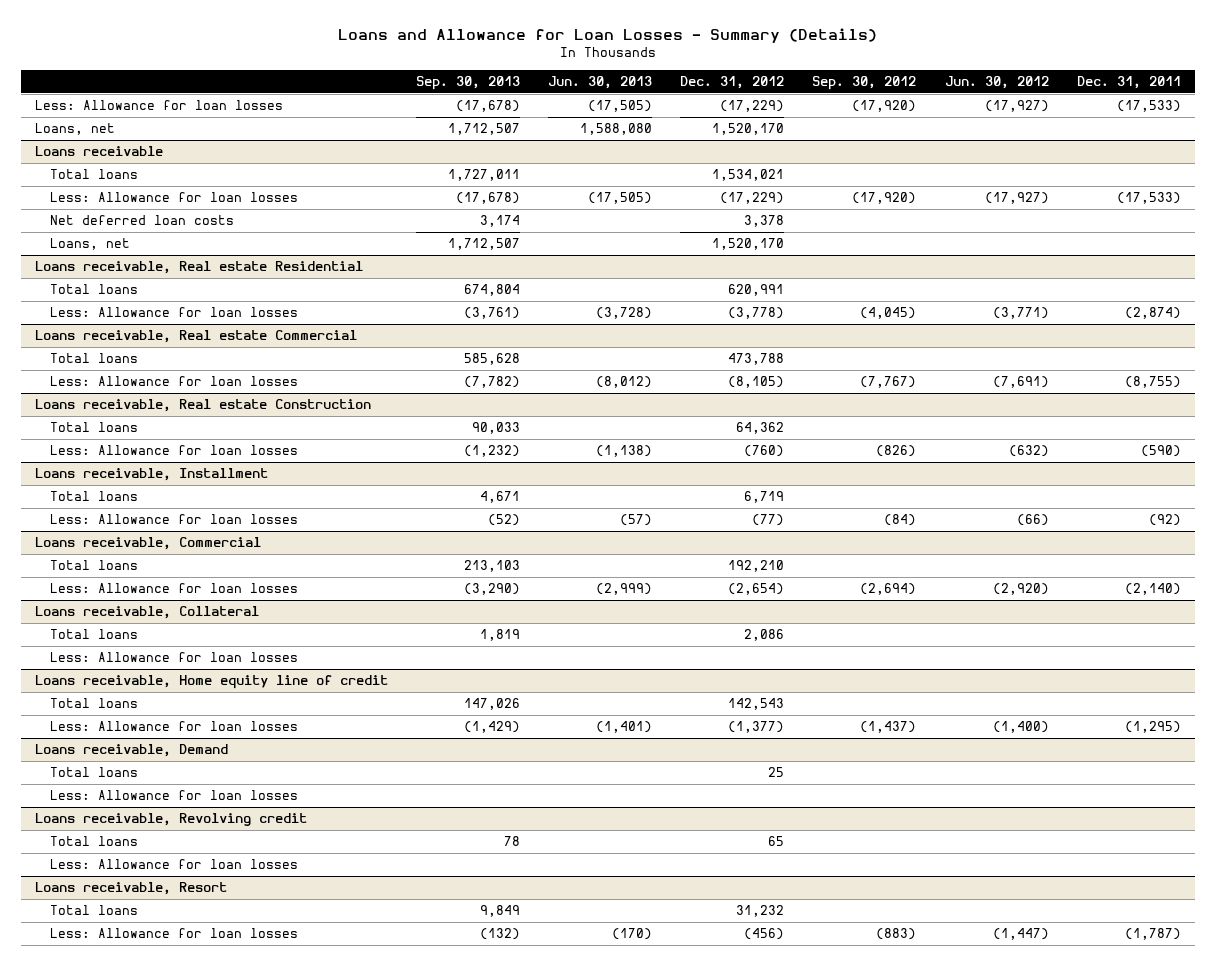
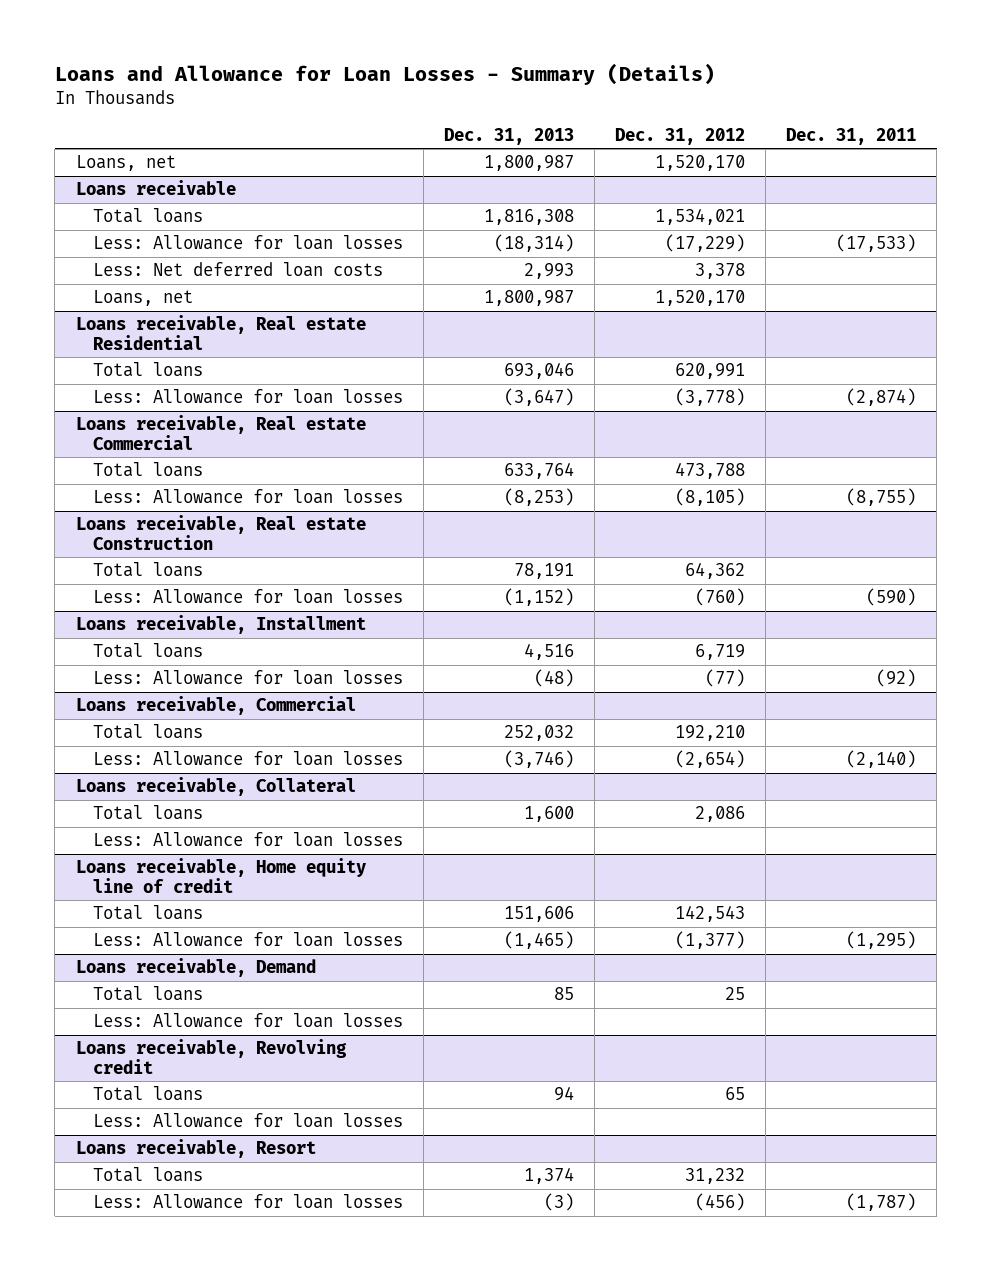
[415,76,520,91] Sep. 30, 2013 -> none
[548,76,653,90] Jun. 30, 2013 -> none
[812,76,917,91] Sep. 30, 2012 -> none
[944,76,1049,90] Jun. 30, 2012 -> none
none -> [443,127,574,145] Dec. 31, 2013
[34,100,283,111] Less: Allowance for loan losses -> none
[50,215,235,226] Net deferred loan costs -> [92,262,383,278] Less: Net deferred loan costs

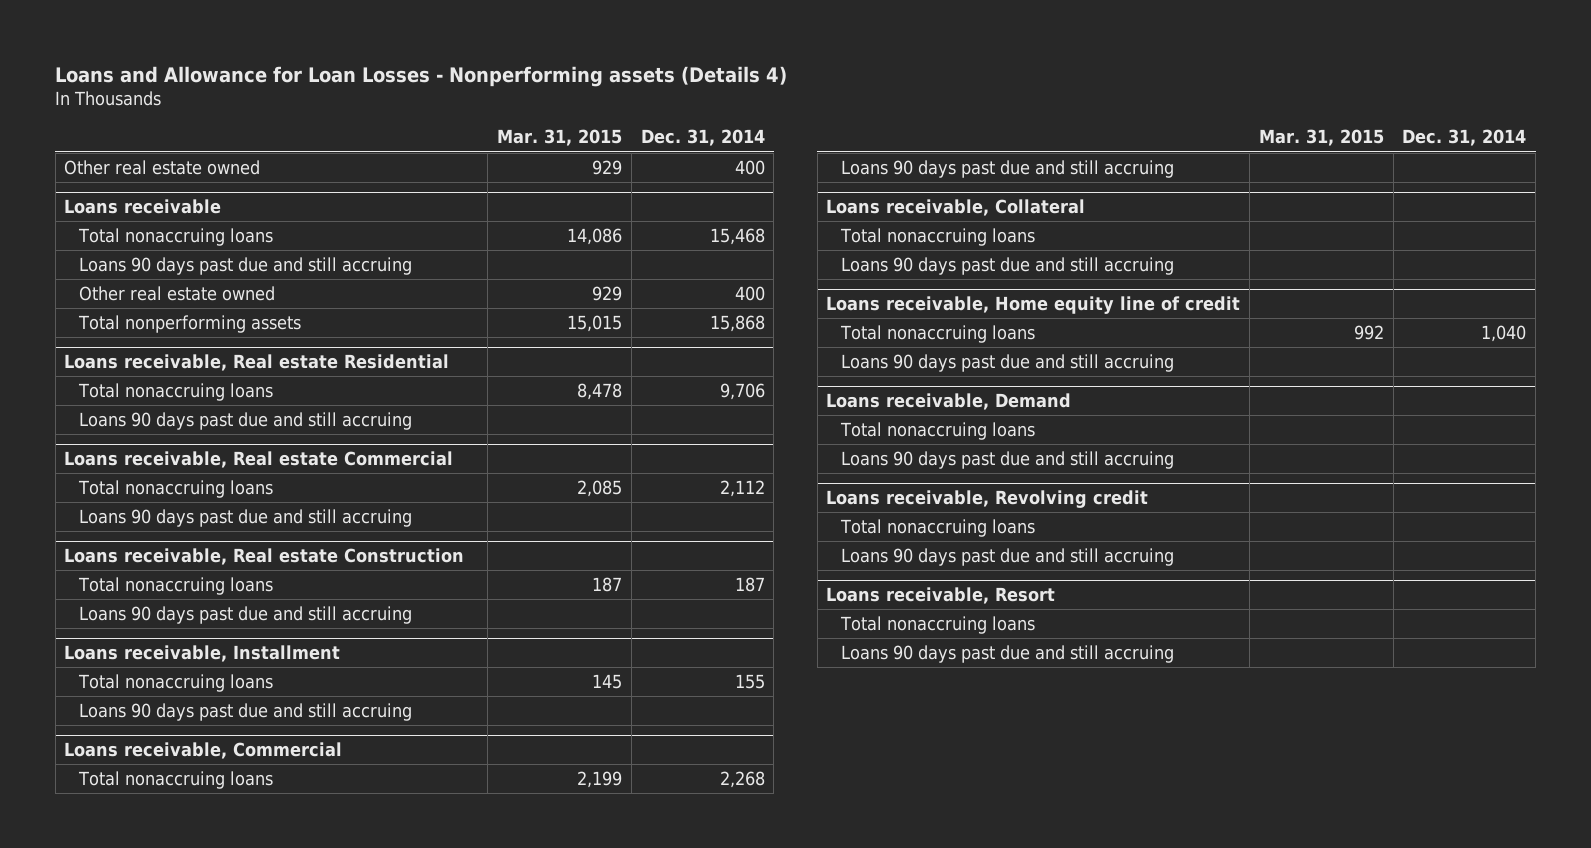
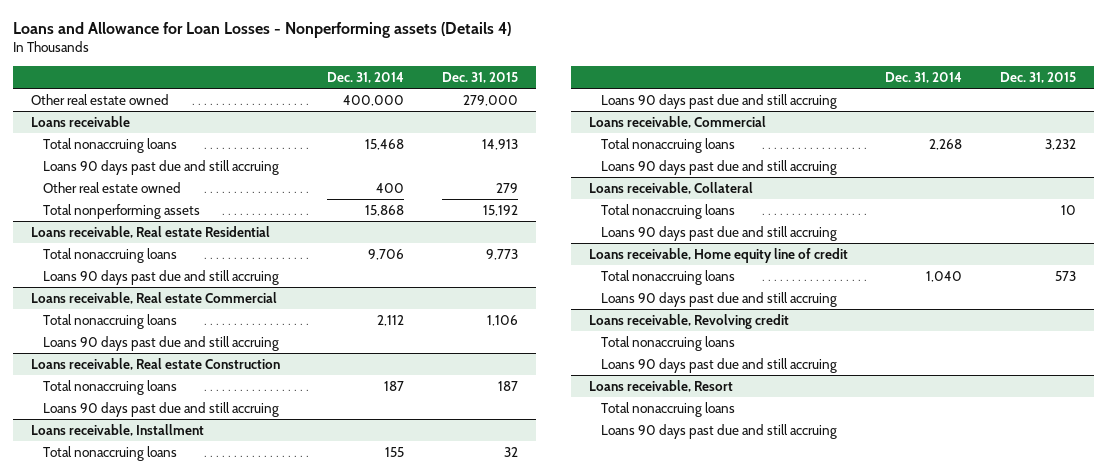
[496,129,622,147] Mar. 31, 2015 -> none
none -> [441,72,518,84] Dec. 31, 2015
[734,159,765,175] 400 -> [343,94,405,106] 400,000
[826,392,1072,410] Loans receivable, Demand -> none
[839,421,1035,440] Total nonaccruing loans -> none
[840,450,1174,469] Loans 90 days past due and still accruing -> none

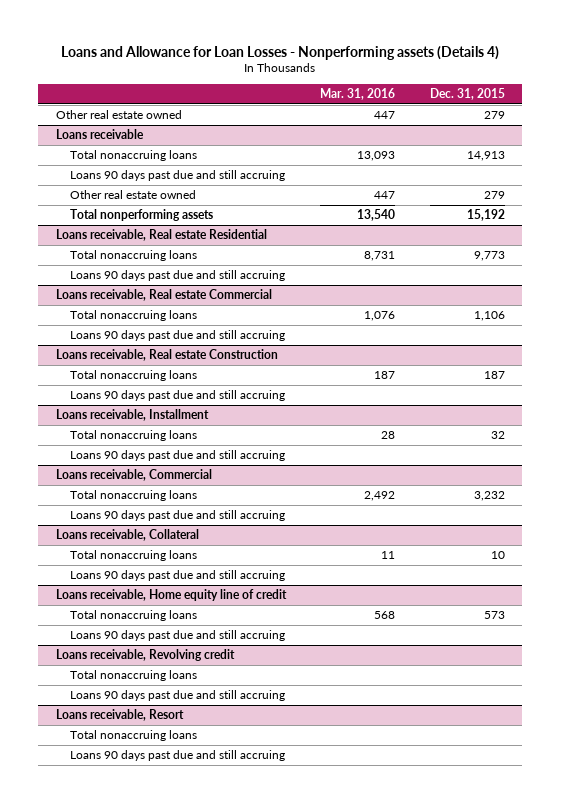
[327,72,405,84] Dec. 31, 2014 -> none
none -> [320,88,396,101] Mar. 31, 2016
[462,94,518,106] 279,000 -> [484,111,506,120] 279

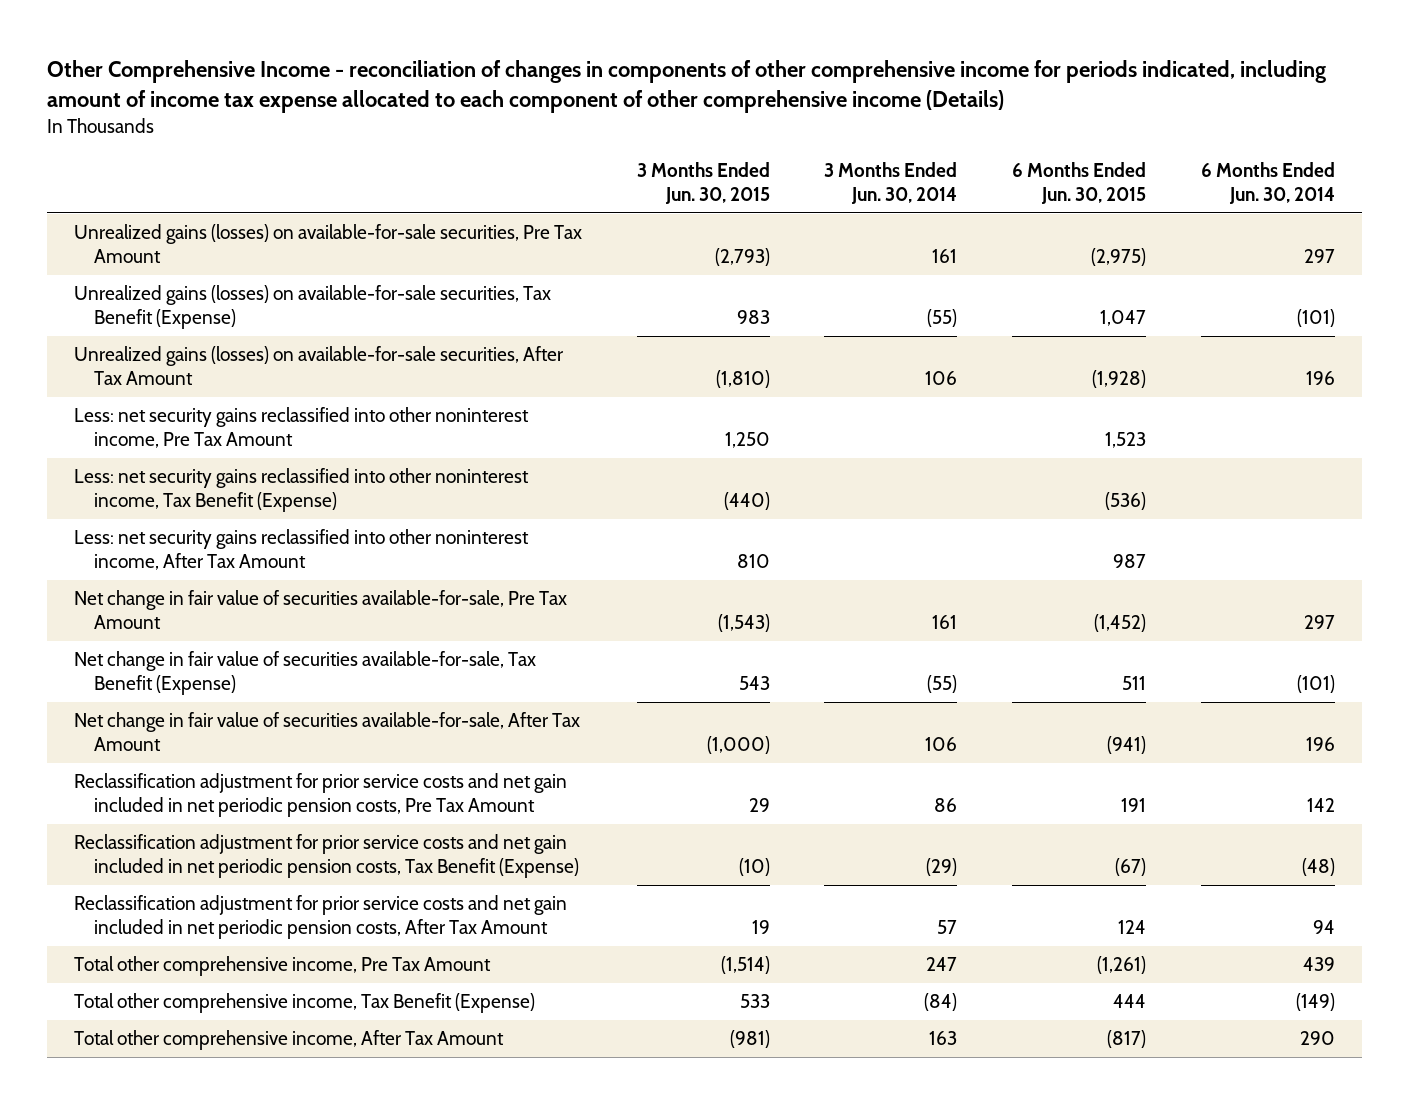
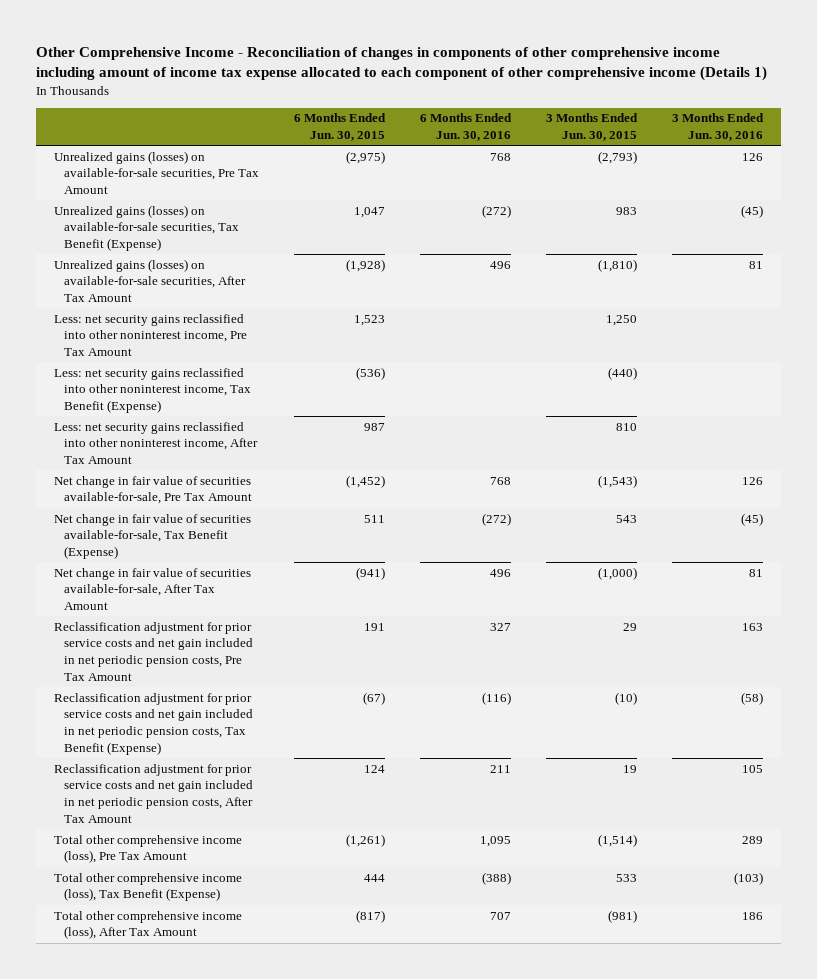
[46,59,1326,113] Other Comprehensive Income - reconciliation of changes in components of other comprehensive income for periods indicated, including amount of income tax expense allocated to each component of other comprehensive income (Details) -> [36,46,768,82] Other Comprehensive Income - Reconciliation of changes in components of other comprehensive income including amount of income tax expense allocated to each component of other comprehensive income (Details 1)
[824,162,958,205] 3 Months Ended Jun. 30, 2014 -> none
[1200,162,1335,205] 6 Months Ended Jun. 30, 2014 -> none
none -> [420,113,513,142] 6 Months Ended Jun. 30, 2016
none -> [672,113,765,142] 3 Months Ended Jun. 30, 2016
[74,956,492,977] Total other comprehensive income, Pre Tax Amount -> [54,834,243,864] Total other comprehensive income (loss), Pre Tax Amount
[74,993,536,1014] Total other comprehensive income, Tax Benefit (Expense) -> [54,872,243,902] Total other comprehensive income (loss), Tax Benefit (Expense)
[74,1030,505,1051] Total other comprehensive income, After Tax Amount -> [54,910,243,940] Total other comprehensive income (loss), After Tax Amount

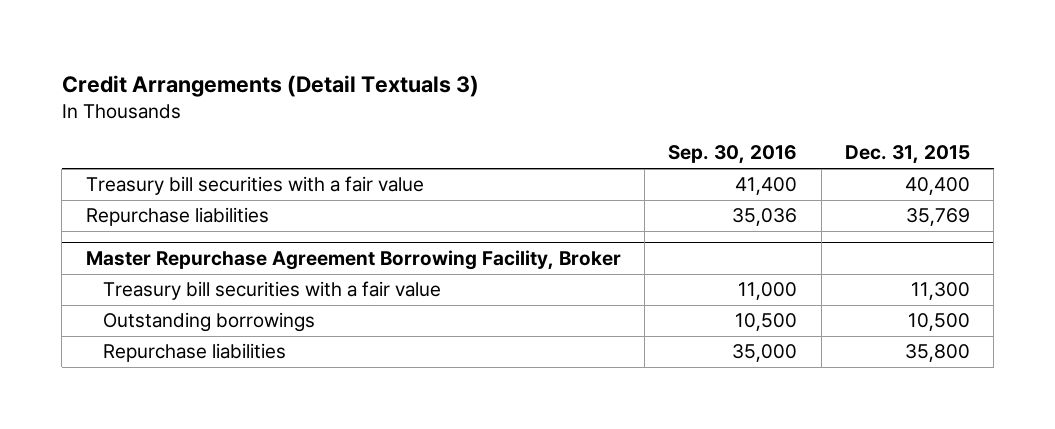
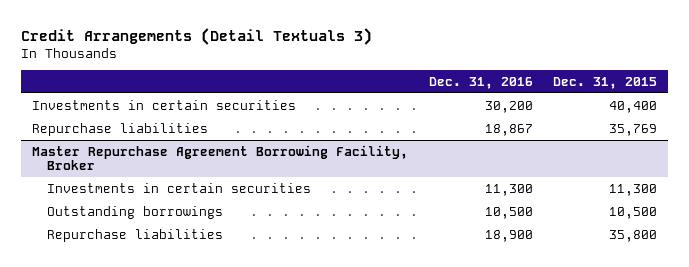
[668,145,798,165] Sep. 30, 2016 -> none
none -> [428,76,533,89] Dec. 31, 2016
[85,176,424,196] Treasury bill securities with a fair value -> [31,99,296,110] Investments in certain securities
[103,281,442,301] Treasury bill securities with a fair value -> [47,182,312,193] Investments in certain securities

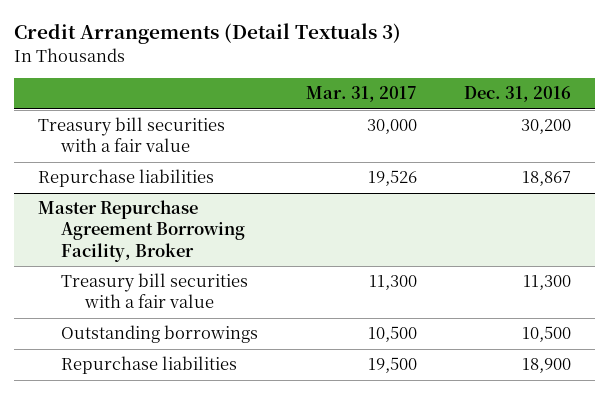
[553,76,658,89] Dec. 31, 2015 -> none
none -> [305,86,417,103] Mar. 31, 2017
[31,99,296,110] Investments in certain securities -> [37,117,225,153] Treasury bill securities with a fair value
[47,182,312,193] Investments in certain securities -> [61,273,249,309] Treasury bill securities with a fair value

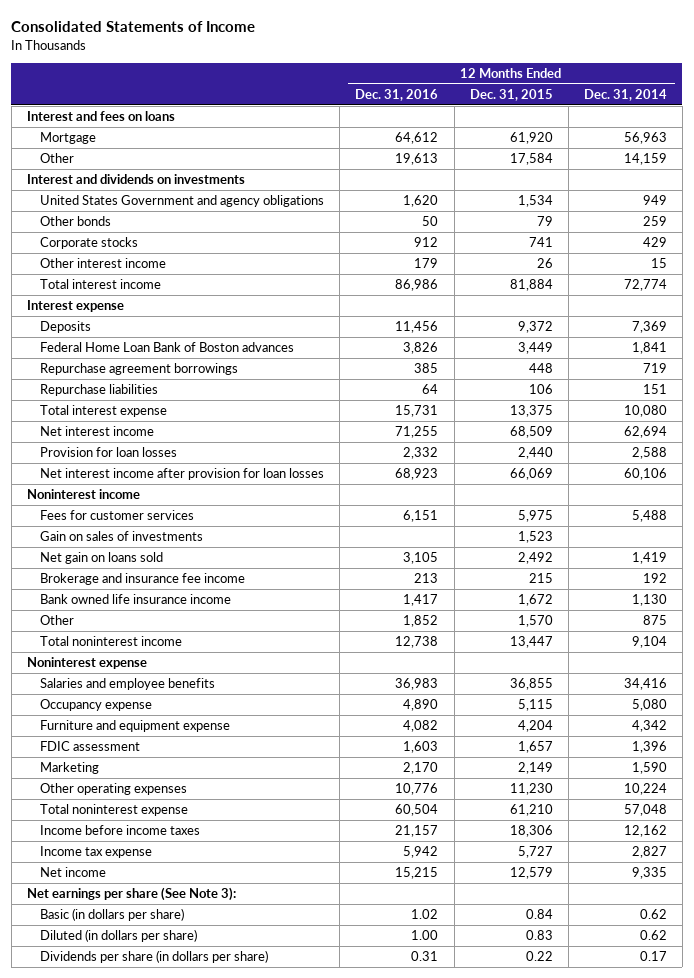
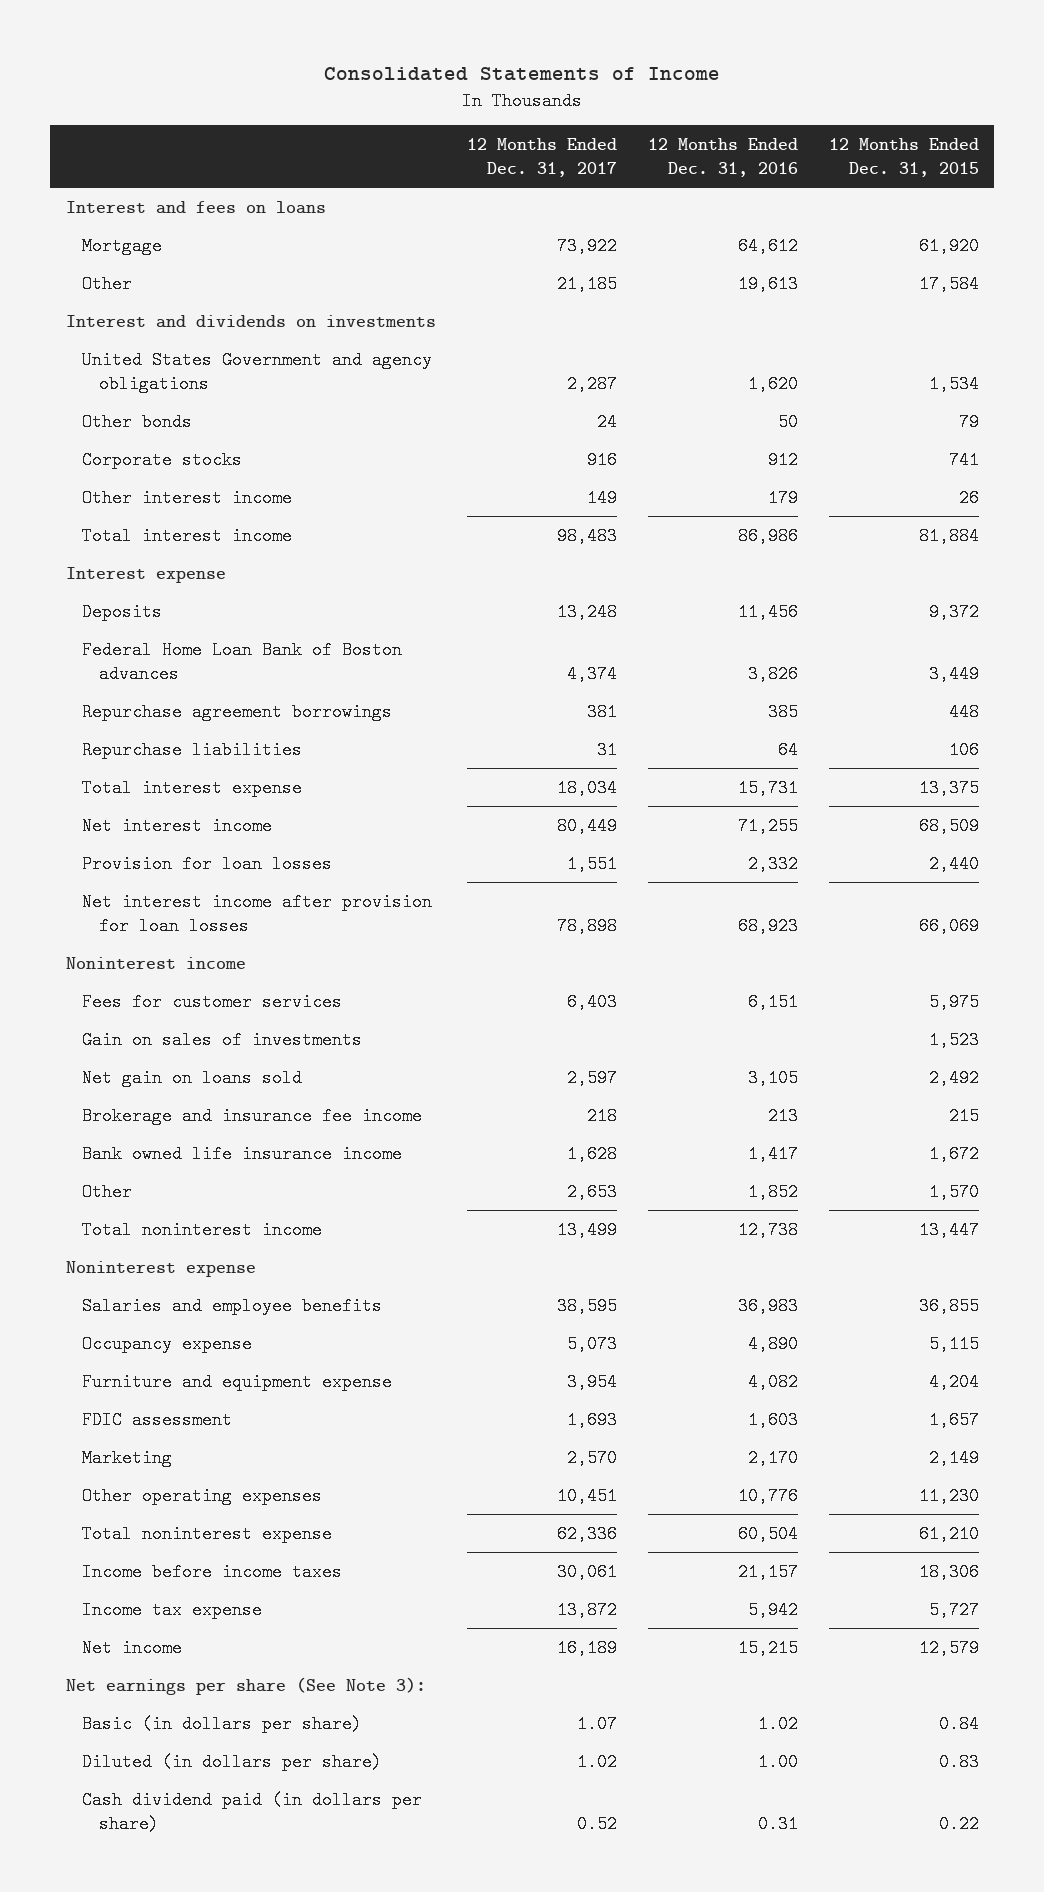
[583,88,667,101] Dec. 31, 2014 -> none
none -> [466,138,617,177] 12 Months Ended Dec. 31, 2017
[40,950,269,964] Dividends per share (in dollars per share) -> [82,1791,423,1833] Cash dividend paid (in dollars per share)

